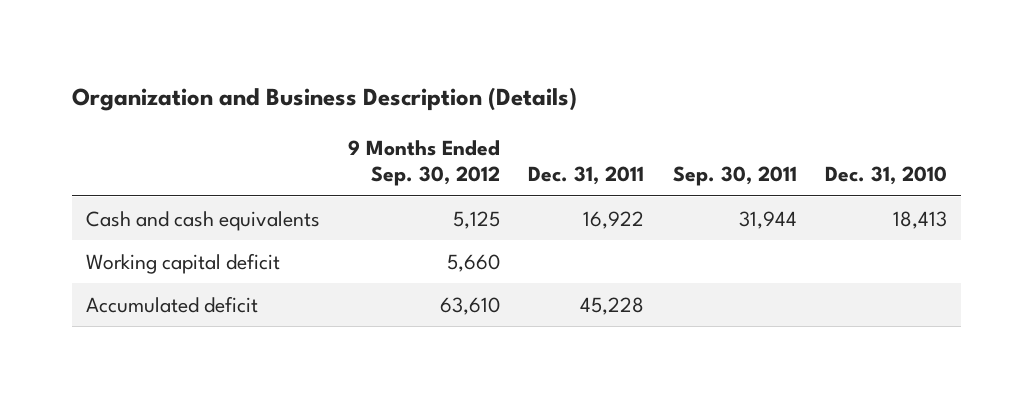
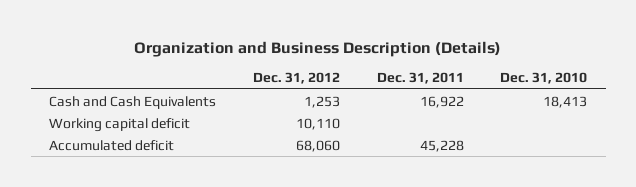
[347,139,500,187] 9 Months Ended Sep. 30, 2012 -> none
[672,166,797,187] Sep. 30, 2011 -> none
none -> [252,72,340,85] Dec. 31, 2012
[85,210,320,231] Cash and cash equivalents -> [49,95,217,109] Cash and Cash Equivalents

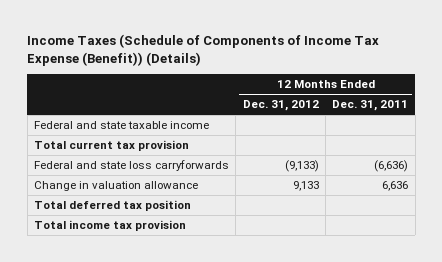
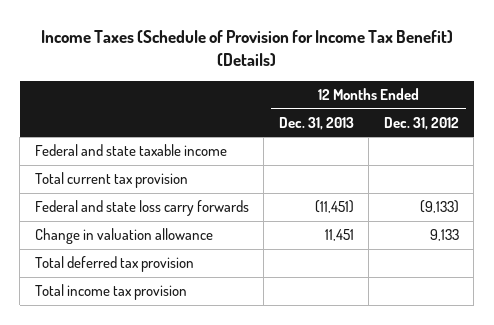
[27,33,380,66] Income Taxes (Schedule of Components of Income Tax Expense (Benefit)) (Details) -> [40,29,453,66] Income Taxes (Schedule of Provision for Income Tax Benefit) (Details)
[332,100,409,112] Dec. 31, 2011 -> none
none -> [278,116,354,130] Dec. 31, 2013
[33,160,229,172] Federal and state loss carryforwards -> [34,200,249,217] Federal and state loss carry forwards
[33,200,191,212] Total deferred tax position -> [34,256,194,273] Total deferred tax provision

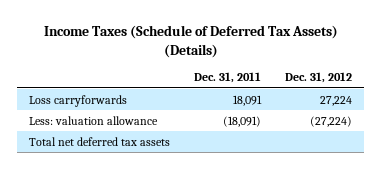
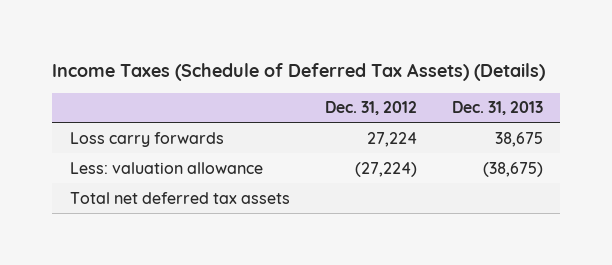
[194,72,262,84] Dec. 31, 2011 -> none
none -> [451,101,543,116] Dec. 31, 2013
[28,94,127,107] Loss carryforwards -> [69,131,224,147] Loss carry forwards

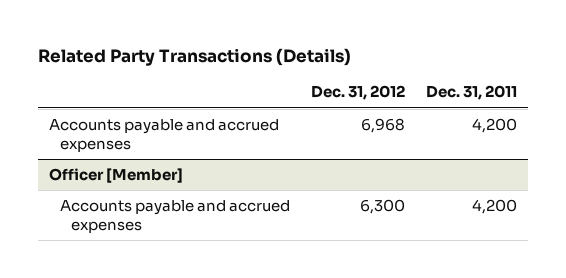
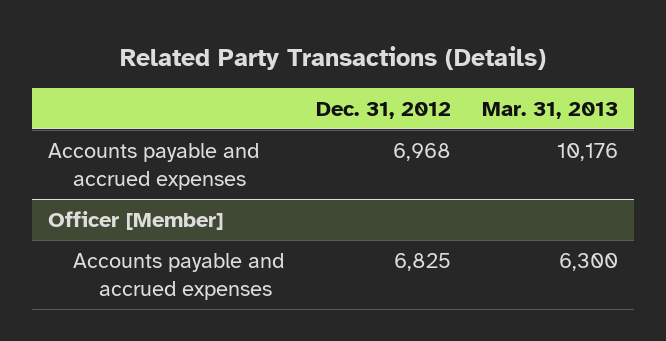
[426,85,518,101] Dec. 31, 2011 -> none
none -> [481,101,618,119] Mar. 31, 2013
[360,198,406,214] 6,300 -> [393,252,451,271] 6,825

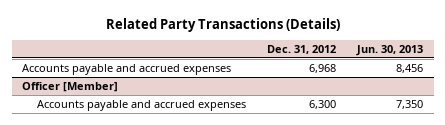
[481,101,618,119] Mar. 31, 2013 -> none
none -> [356,44,424,56] Jun. 30, 2013
[393,252,451,271] 6,825 -> [309,99,337,109] 6,300

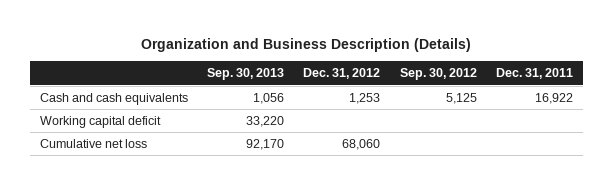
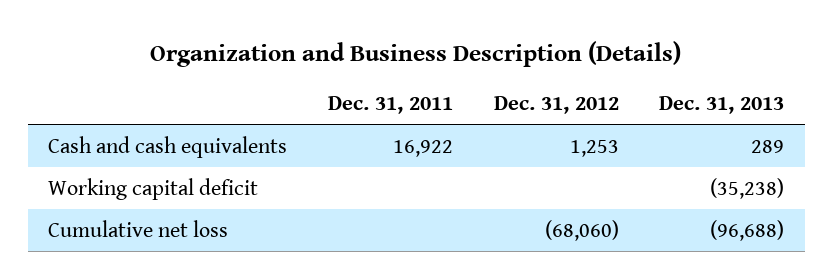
[206,68,284,81] Sep. 30, 2013 -> none
[399,68,477,81] Sep. 30, 2012 -> none
none -> [659,95,785,114] Dec. 31, 2013
[342,138,381,150] 68,060 -> [544,219,619,241] (68,060)

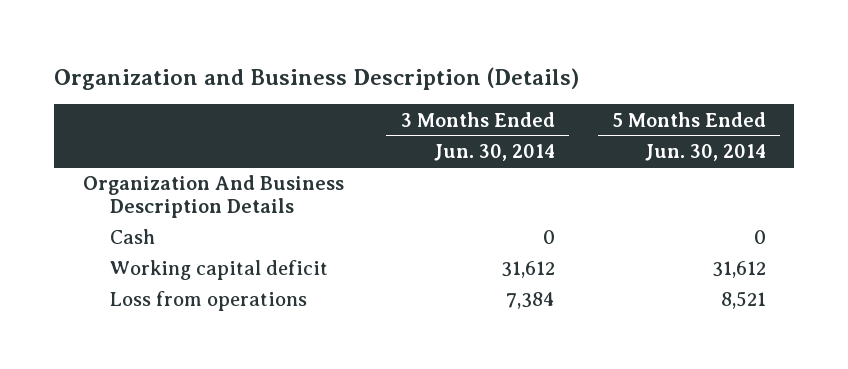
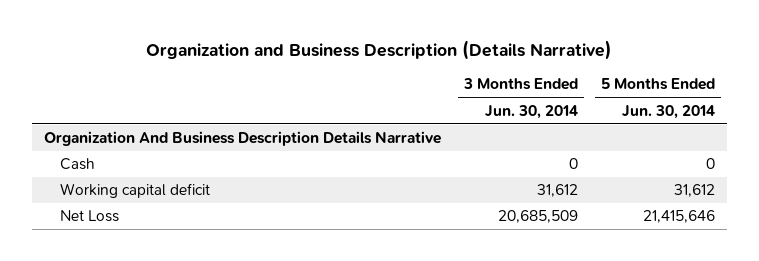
[54,66,580,90] Organization and Business Description (Details) -> [146,39,613,60] Organization and Business Description (Details Narrative)
[82,175,344,219] Organization And Business Description Details -> [43,131,441,147] Organization And Business Description Details Narrative
[110,291,308,312] Loss from operations -> none
none -> [60,210,120,223] Net Loss

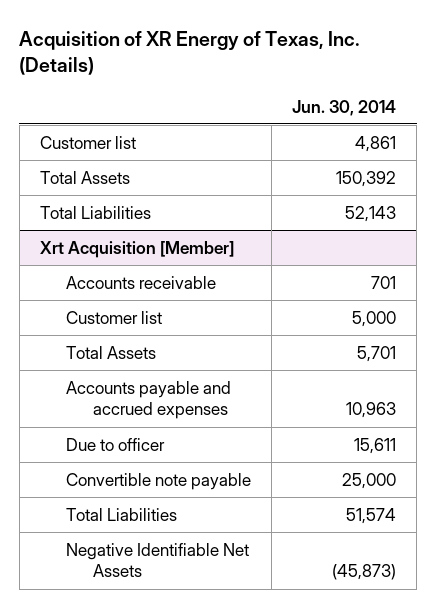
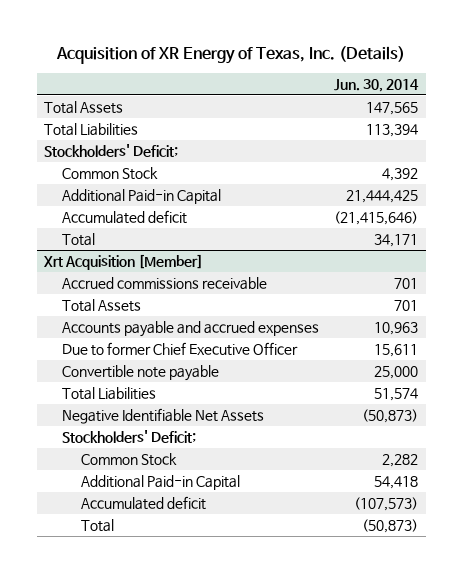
[39,135,136,149] Customer list -> none
[336,170,397,187] 150,392 -> [366,101,419,115] 147,565
[345,205,397,222] 52,143 -> [366,123,419,137] 113,394
none -> [44,143,179,157] Stockholders' Deficit;
none -> [62,166,159,180] Common Stock
none -> [62,188,222,204] Additional Paid-in Capital
none -> [62,209,188,224] Accumulated deficit
none -> [62,232,96,246] Total
[66,275,217,289] Accounts receivable -> none
[66,310,163,324] Customer list -> none
none -> [62,276,268,290] Accrued commissions receivable
[357,345,397,362] 5,701 -> [394,299,419,311] 701
[66,437,166,451] Due to officer -> [62,341,299,356] Due to former Chief Executive Officer
[332,564,397,581] (45,873) -> [362,408,419,423] (50,873)
none -> [62,429,197,443] Stockholders' Deficit;
none -> [80,452,177,466] Common Stock
none -> [80,474,240,490] Additional Paid-in Capital
none -> [80,495,206,510] Accumulated deficit
none -> [80,518,114,532] Total

